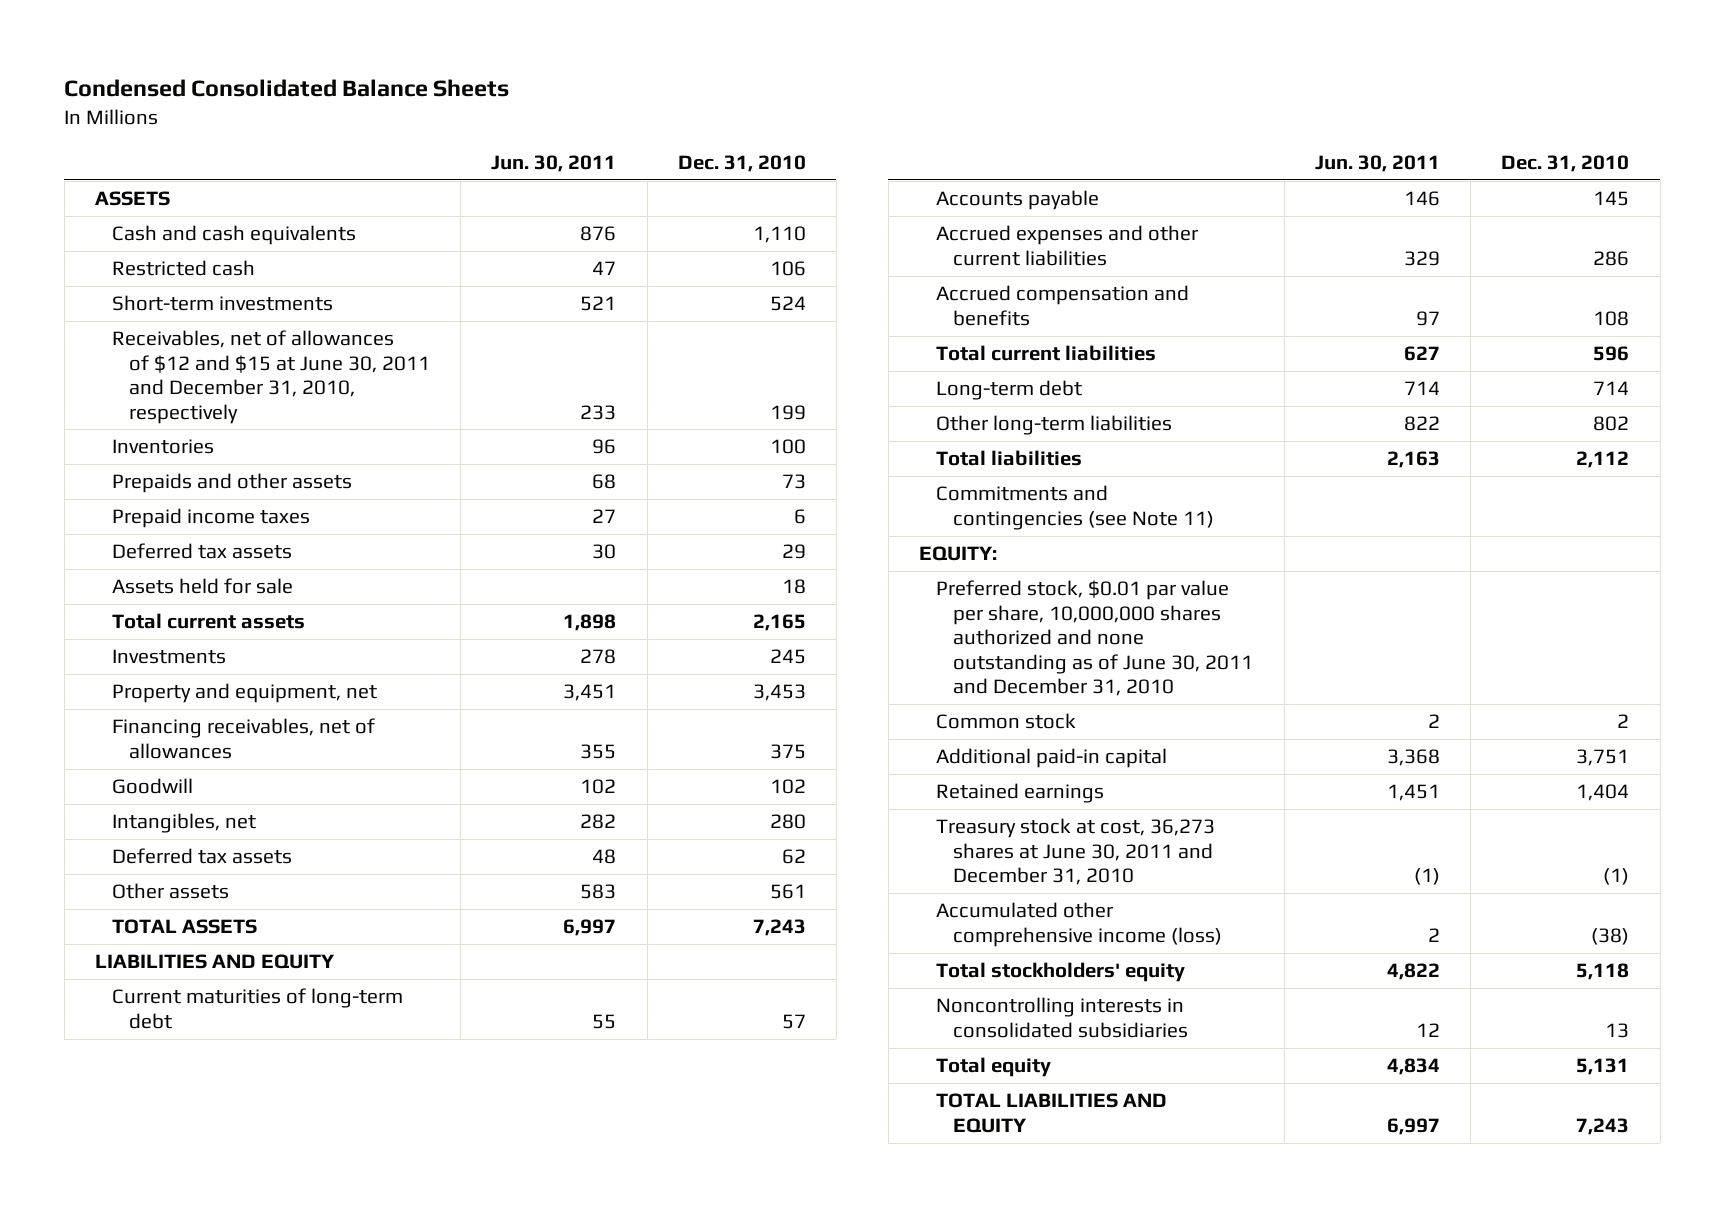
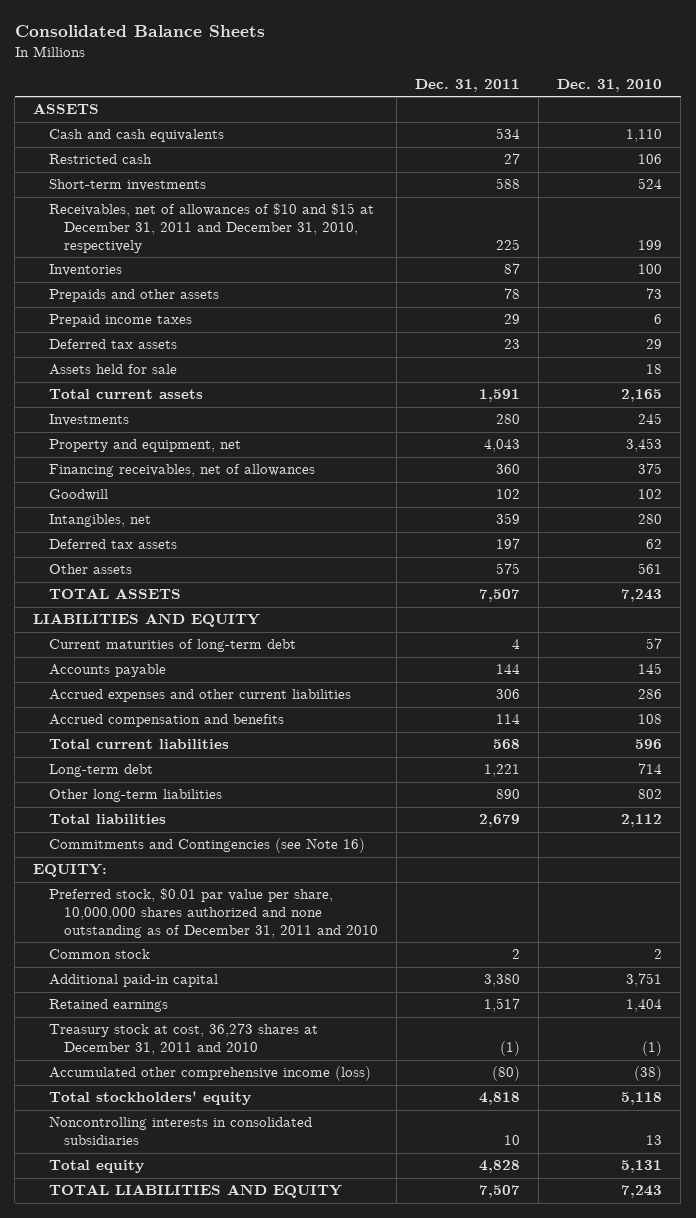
[64,79,510,98] Condensed Consolidated Balance Sheets -> [14,25,265,38] Consolidated Balance Sheets
[491,155,617,173] Jun. 30, 2011 -> none
none -> [415,78,521,92] Dec. 31, 2011
[111,330,430,424] Receivables, net of allowances of $12 and $15 at June 30, 2011 and December 31, 2010, respectively -> [48,203,374,253] Receivables, net of allowances of $10 and $15 at December 31, 2011 and December 31, 2010, respectively
[935,485,1214,530] Commitments and contingencies (see Note 11) -> [48,838,365,854] Commitments and Contingencies (see Note 16)
[935,580,1253,696] Preferred stock, $0.01 par value per share, 10,000,000 shares authorized and none outstanding as of June 30, 2011 and December 31, 2010 -> [48,888,379,938] Preferred stock, $0.01 par value per share, 10,000,000 shares authorized and none outstanding as of December 31, 2011 and 2010
[935,818,1215,886] Treasury stock at cost, 36,273 shares at June 30, 2011 and December 31, 2010 -> [48,1023,318,1056] Treasury stock at cost, 36,273 shares at December 31, 2011 and 2010

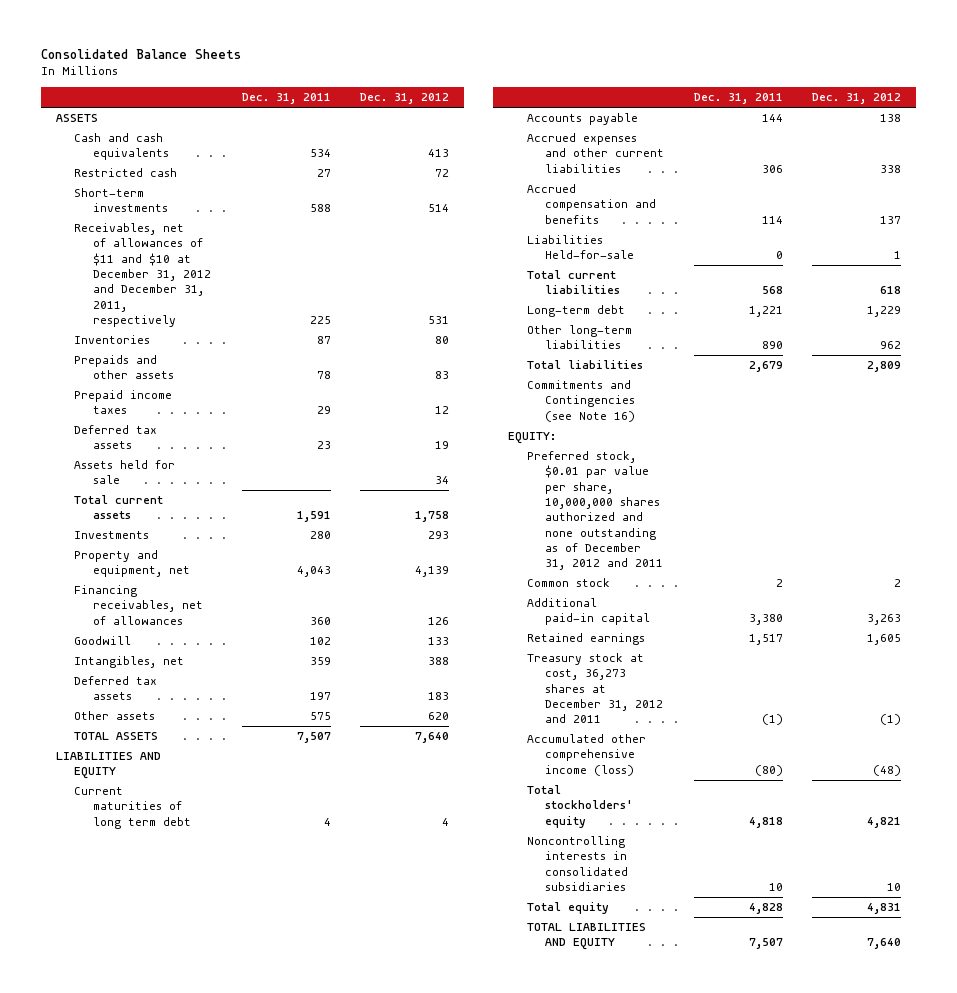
[557,78,663,92] Dec. 31, 2010 -> none
none -> [360,93,450,105] Dec. 31, 2012
[48,203,374,253] Receivables, net of allowances of $10 and $15 at December 31, 2011 and December 31, 2010, respectively -> [74,223,211,328] Receivables, net of allowances of $11 and $10 at December 31, 2012 and December 31, 2011, respectively
[48,639,296,653] Current maturities of long-term debt -> [74,787,191,829] Current maturities of long term debt
none -> [526,235,635,260] Liabilities Held-for-sale
[48,888,379,938] Preferred stock, $0.01 par value per share, 10,000,000 shares authorized and none outstanding as of December 31, 2011 and 2010 -> [526,451,664,571] Preferred stock, $0.01 par value per share, 10,000,000 shares authorized and none outstanding as of December 31, 2012 and 2011
[48,1023,318,1056] Treasury stock at cost, 36,273 shares at December 31, 2011 and 2010 -> [526,653,664,724] Treasury stock at cost, 36,273 shares at December 31, 2012 and 2011

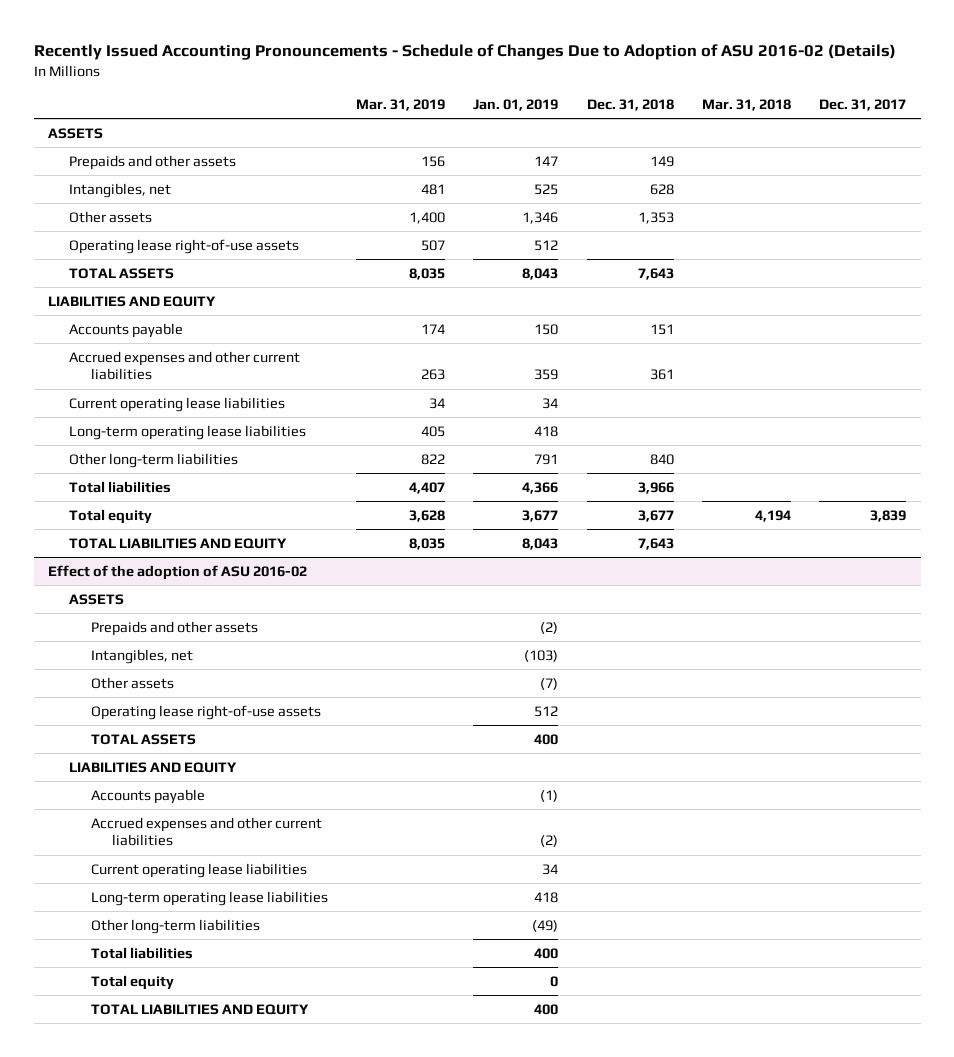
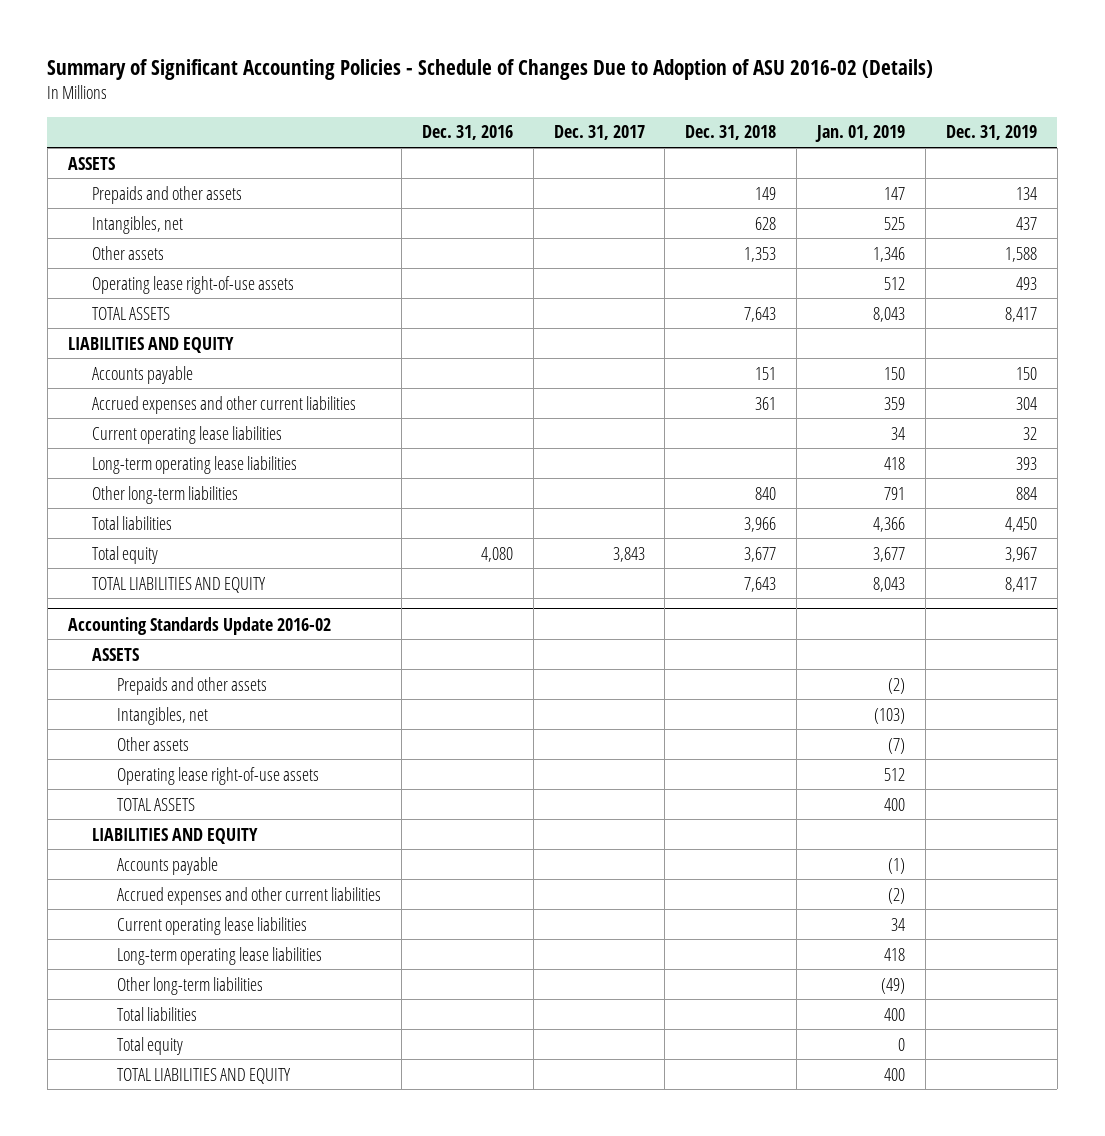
[33,44,896,61] Recently Issued Accounting Pronouncements - Schedule of Changes Due to Adoption of ASU 2016-02 (Details) -> [47,58,934,80] Summary of Significant Accounting Policies - Schedule of Changes Due to Adoption of ASU 2016-02 (Details)
[356,99,446,112] Mar. 31, 2019 -> none
[702,99,792,112] Mar. 31, 2018 -> none
none -> [421,125,513,141] Dec. 31, 2016
none -> [945,125,1037,141] Dec. 31, 2019
[870,509,907,522] 3,839 -> [612,546,645,562] 3,843
[48,564,308,580] Effect of the adoption of ASU 2016-02 -> [67,616,331,635] Accounting Standards Update 2016-02

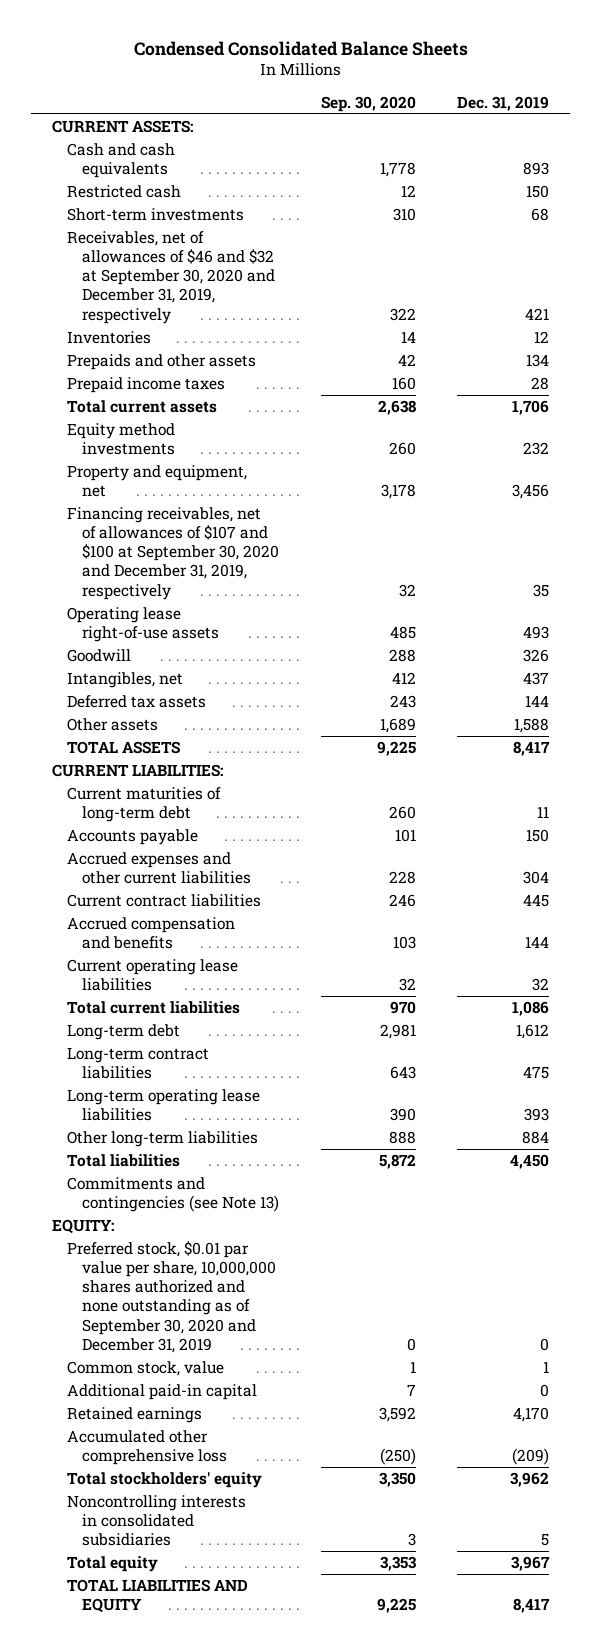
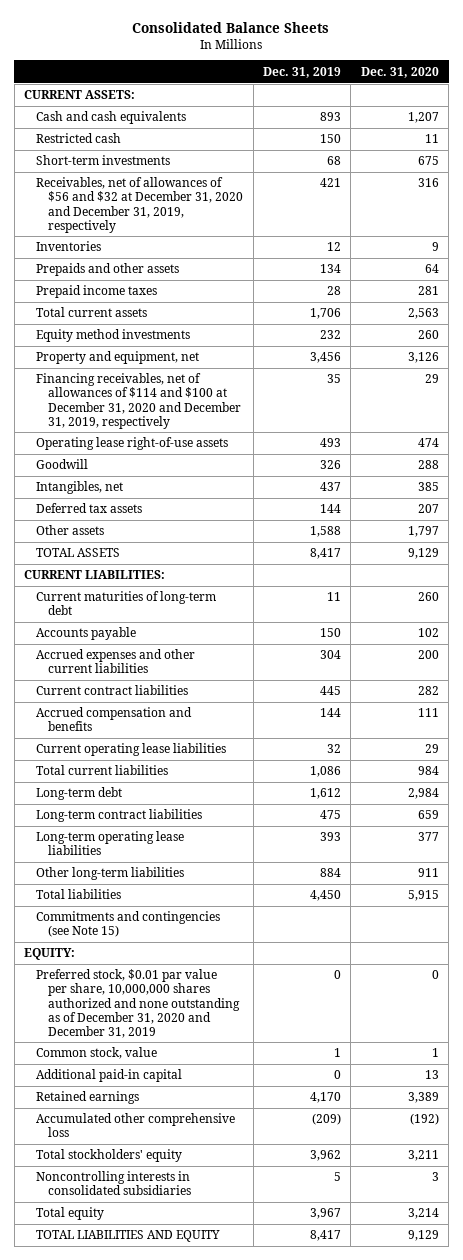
[133,40,468,56] Condensed Consolidated Balance Sheets -> [132,21,330,33] Consolidated Balance Sheets
[320,95,416,112] Sep. 30, 2020 -> none
none -> [360,66,439,78] Dec. 31, 2020
[66,231,276,324] Receivables, net of allowances of $46 and $32 at September 30, 2020 and December 31, 2019, respectively -> [36,177,244,233] Receivables, net of allowances of $56 and $32 at December 31, 2020 and December 31, 2019, respectively
[66,507,280,600] Financing receivables, net of allowances of $107 and $100 at September 30, 2020 and December 31, 2019, respectively -> [36,373,242,429] Financing receivables, net of allowances of $114 and $100 at December 31, 2020 and December 31, 2019, respectively
[66,1177,280,1213] Commitments and contingencies (see Note 13) -> [36,911,221,938] Commitments and contingencies (see Note 15)
[66,1241,277,1353] Preferred stock, $0.01 par value per share, 10,000,000 shares authorized and none outstanding as of September 30, 2020 and December 31, 2019 -> [36,969,241,1038] Preferred stock, $0.01 par value per share, 10,000,000 shares authorized and none outstanding as of December 31, 2020 and December 31, 2019

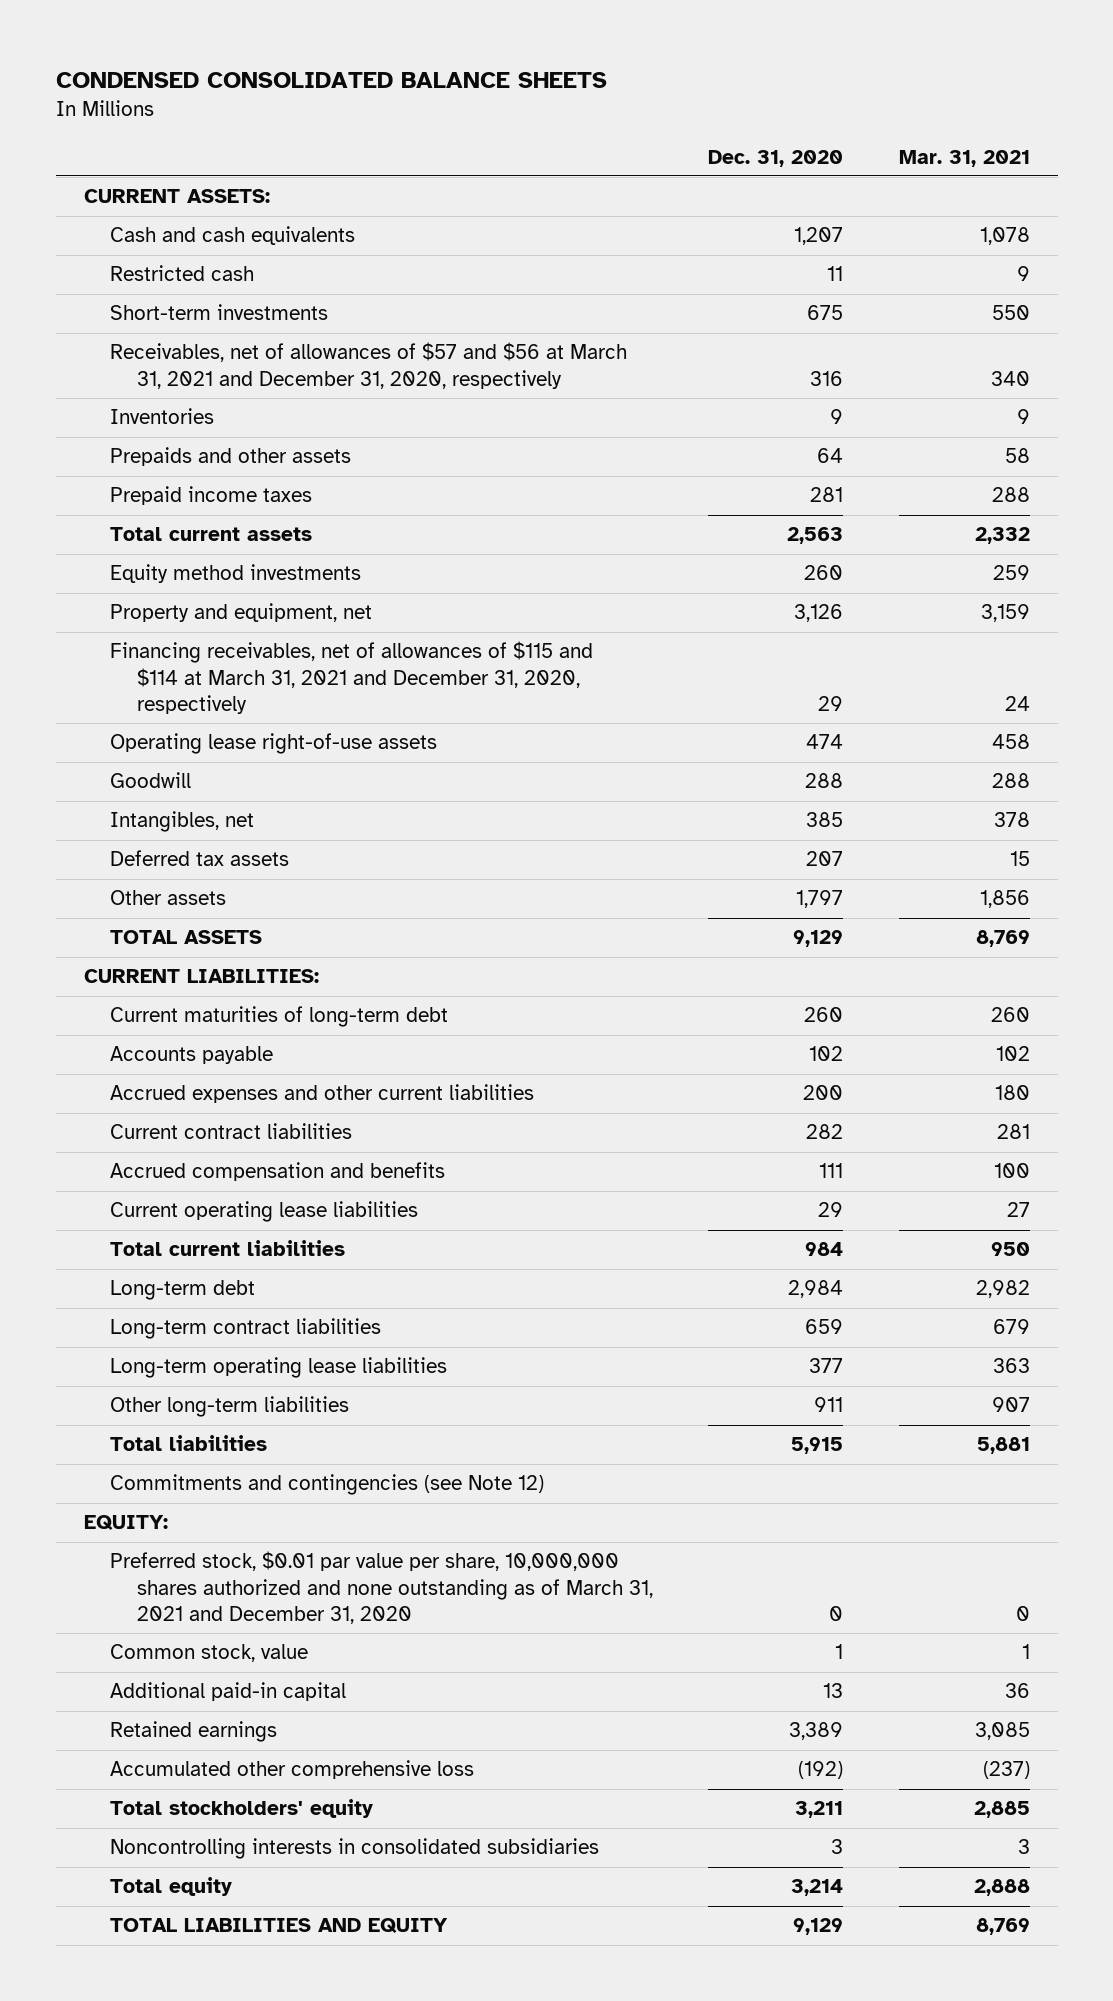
[132,21,330,33] Consolidated Balance Sheets -> [55,72,607,89] CONDENSED CONSOLIDATED BALANCE SHEETS
[262,66,341,78] Dec. 31, 2019 -> none
none -> [898,149,1030,167] Mar. 31, 2021
[36,177,244,233] Receivables, net of allowances of $56 and $32 at December 31, 2020 and December 31, 2019, respectively -> [110,342,628,389] Receivables, net of allowances of $57 and $56 at March 31, 2021 and December 31, 2020, respectively
[36,373,242,429] Financing receivables, net of allowances of $114 and $100 at December 31, 2020 and December 31, 2019, respectively -> [110,641,594,715] Financing receivables, net of allowances of $115 and $114 at March 31, 2021 and December 31, 2020, respectively
[36,911,221,938] Commitments and contingencies (see Note 15) -> [110,1474,545,1496] Commitments and contingencies (see Note 12)
[36,969,241,1038] Preferred stock, $0.01 par value per share, 10,000,000 shares authorized and none outstanding as of December 31, 2020 and December 31, 2019 -> [110,1551,653,1625] Preferred stock, $0.01 par value per share, 10,000,000 shares authorized and none outstanding as of March 31, 2021 and December 31, 2020

